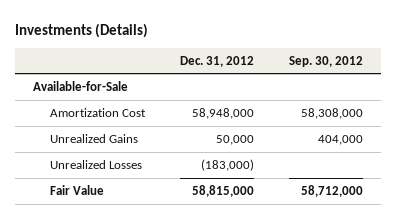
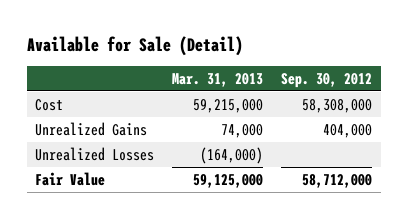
[15,22,149,38] Investments (Details) -> [26,35,243,56] Available for Sale (Detail)
[180,55,255,67] Dec. 31, 2012 -> none
none -> [172,72,264,87] Mar. 31, 2013
[33,80,129,91] Available-for-Sale -> none
[49,107,146,117] Amortization Cost -> [35,98,64,111] Cost

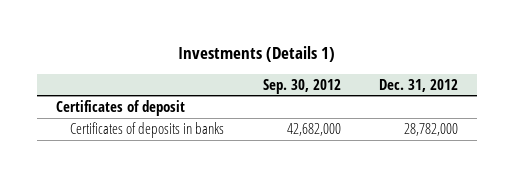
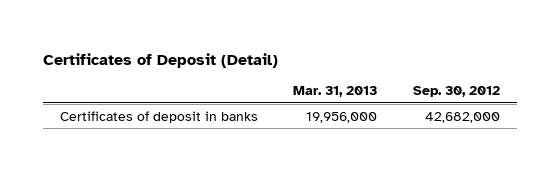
[177,46,335,63] Investments (Details 1) -> [42,52,278,68] Certificates of Deposit (Detail)
[379,78,459,92] Dec. 31, 2012 -> none
none -> [293,86,378,98] Mar. 31, 2013
[55,99,185,116] Certificates of deposit -> none
[70,121,225,138] Certificates of deposits in banks -> [60,110,259,123] Certificates of deposit in banks

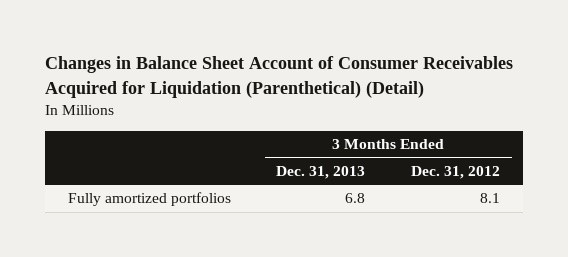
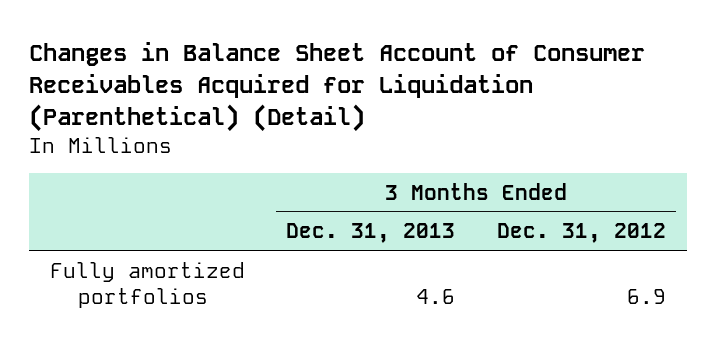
[345,193,366,204] 6.8 -> [416,288,456,304] 4.6
[480,193,501,204] 8.1 -> [626,288,666,304] 6.9

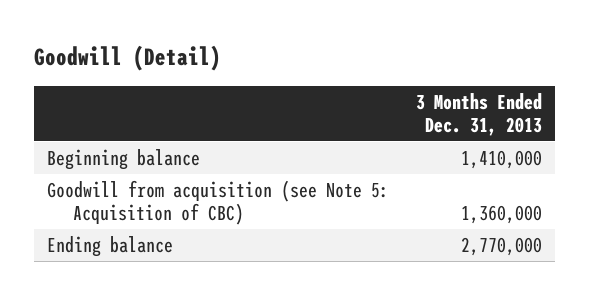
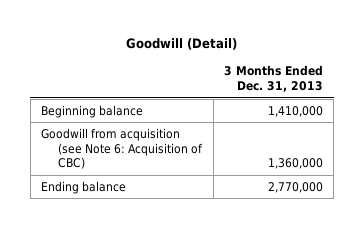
[47,180,390,226] Goodwill from acquisition (see Note 5: Acquisition of CBC) -> [40,127,204,170] Goodwill from acquisition (see Note 6: Acquisition of CBC)

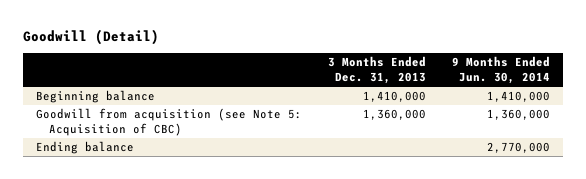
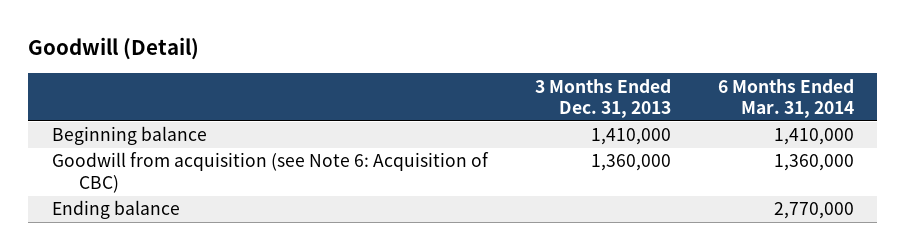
[451,56,550,85] 9 Months Ended Jun. 30, 2014 -> none
none -> [717,78,854,119] 6 Months Ended Mar. 31, 2014
[36,108,303,137] Goodwill from acquisition (see Note 5: Acquisition of CBC) -> [51,152,489,194] Goodwill from acquisition (see Note 6: Acquisition of CBC)

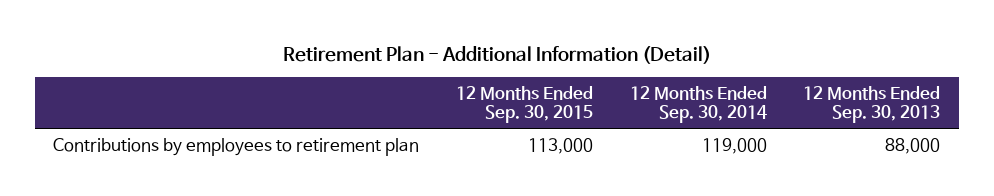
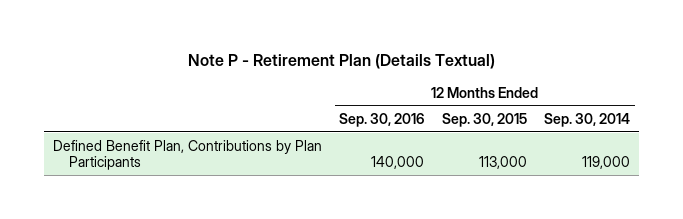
[282,45,711,64] Retirement Plan - Additional Information (Detail) -> [187,53,495,69] Note P - Retirement Plan (Details Textual)
[803,85,941,124] 12 Months Ended Sep. 30, 2013 -> none
none -> [339,113,425,128] Sep. 30, 2016
[53,137,420,156] Contributions by employees to retirement plan -> [52,140,322,171] Defined Benefit Plan, Contributions by Plan Participants

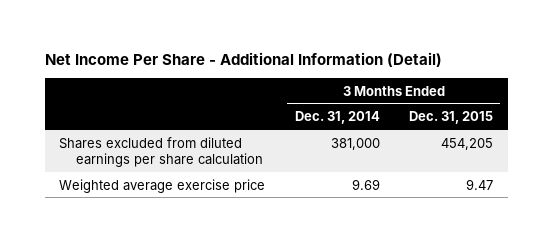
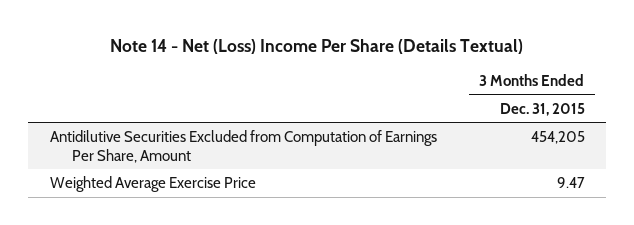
[44,52,442,68] Net Income Per Share - Additional Information (Detail) -> [110,38,524,54] Note 14 - Net (Loss) Income Per Share (Details Textual)
[294,111,380,125] Dec. 31, 2014 -> none
[59,136,264,168] Shares excluded from diluted earnings per share calculation -> [49,130,437,163] Antidilutive Securities Excluded from Computation of Earnings Per Share, Amount
[59,178,266,193] Weighted average exercise price -> [49,176,256,193] Weighted Average Exercise Price

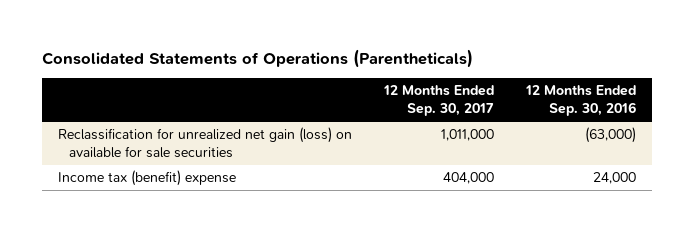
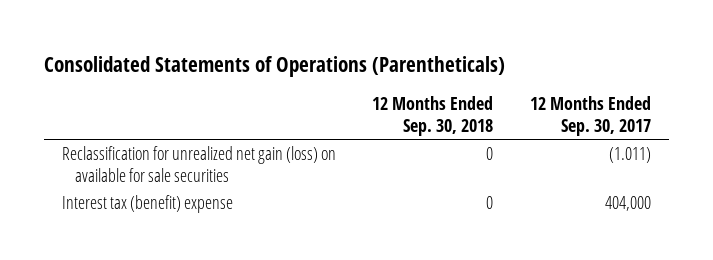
[524,85,636,117] 12 Months Ended Sep. 30, 2016 -> none
none -> [372,96,494,137] 12 Months Ended Sep. 30, 2018
[440,129,494,142] 1,011,000 -> [608,146,651,163] (1.011)
[57,170,236,187] Income tax (benefit) expense -> [62,194,234,213] Interest tax (benefit) expense

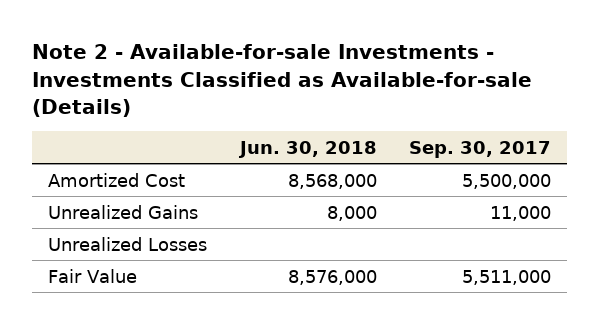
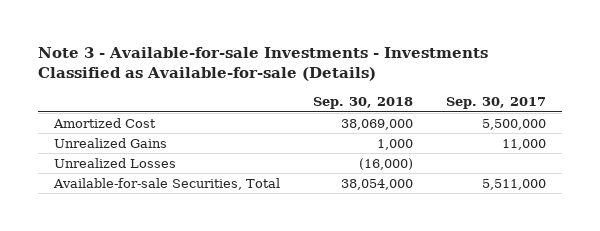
[32,44,533,117] Note 2 - Available-for-sale Investments - Investments Classified as Available-for-sale (Details) -> [37,46,488,82] Note 3 - Available-for-sale Investments - Investments Classified as Available-for-sale (Details)
[237,140,377,158] Jun. 30, 2018 -> none
none -> [312,97,413,110] Sep. 30, 2018
[48,268,138,283] Fair Value -> [52,177,280,190] Available-for-sale Securities, Total

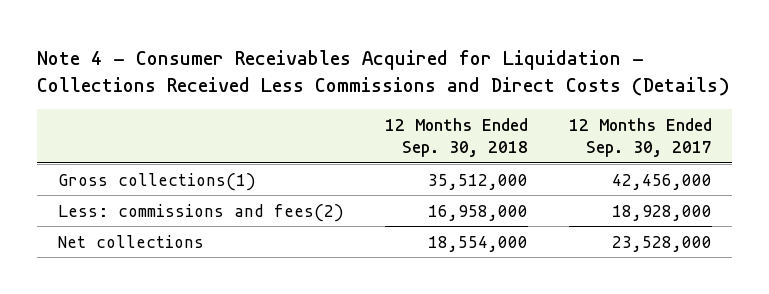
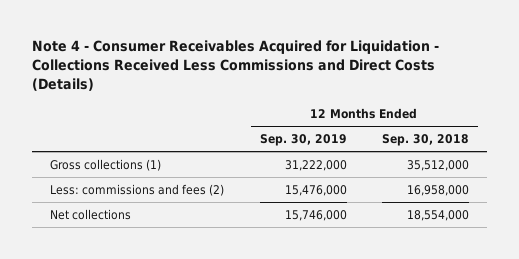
[568,117,712,158] 12 Months Ended Sep. 30, 2017 -> none
none -> [259,134,347,147] Sep. 30, 2019
[57,172,256,191] Gross collections(1) -> [49,158,161,171] Gross collections (1)
[57,203,344,222] Less: commissions and fees(2) -> [49,183,224,196] Less: commissions and fees (2)

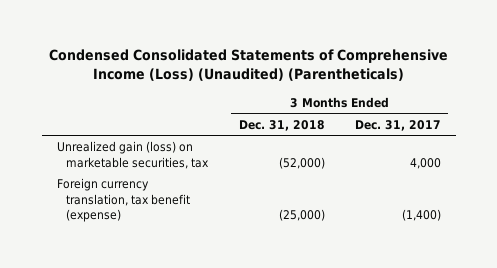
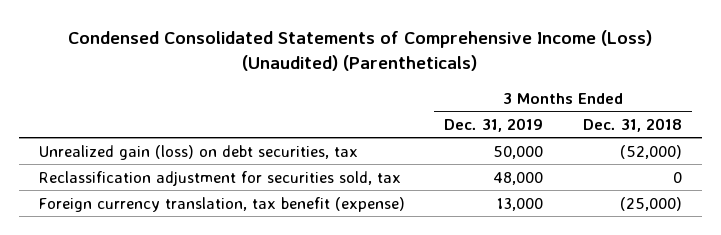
[354,119,441,131] Dec. 31, 2017 -> none
none -> [444,117,544,132] Dec. 31, 2019
[56,141,210,169] Unrealized gain (loss) on marketable securities, tax -> [38,144,358,160] Unrealized gain (loss) on debt securities, tax
none -> [38,170,401,186] Reclassification adjustment for securities sold, tax

